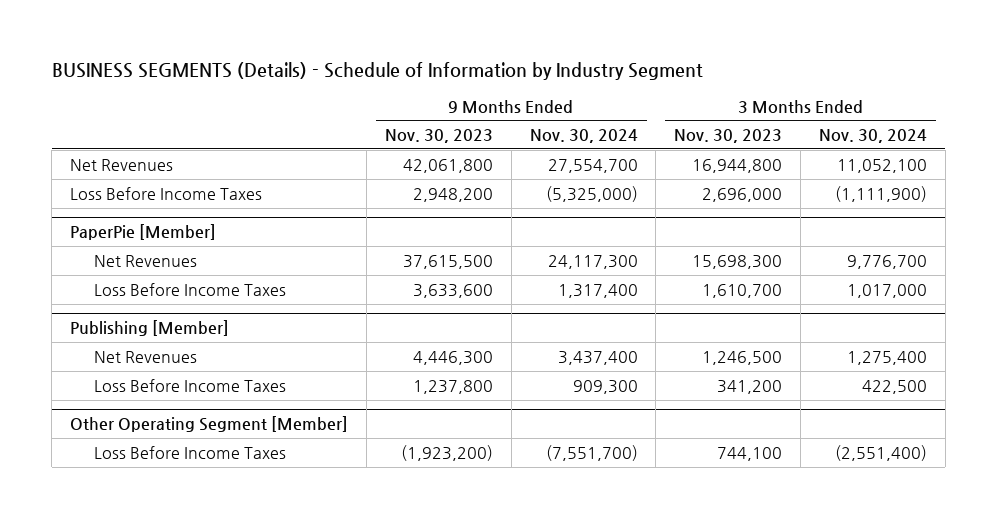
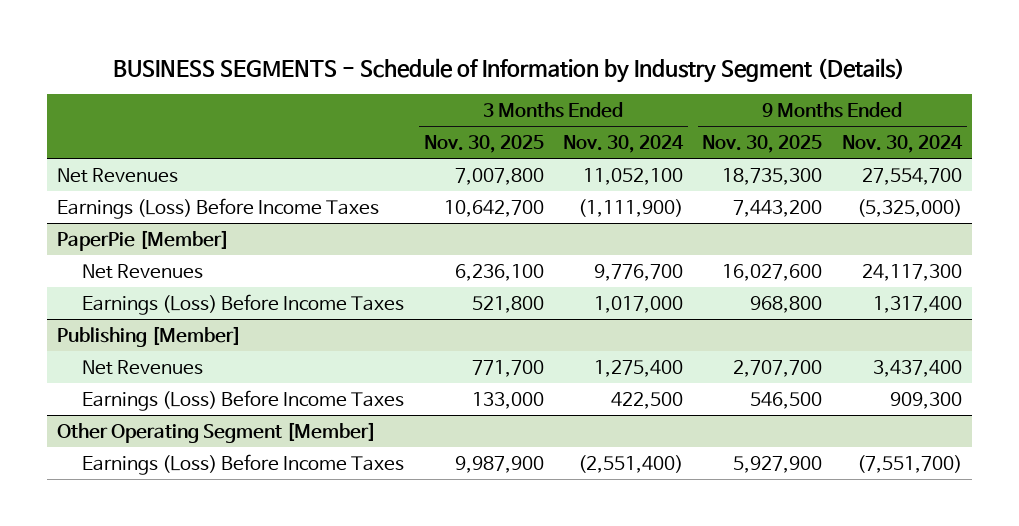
[51,62,703,81] BUSINESS SEGMENTS (Details) - Schedule of Information by Industry Segment -> [113,57,906,83] BUSINESS SEGMENTS - Schedule of Information by Industry Segment (Details)
[384,129,493,144] Nov. 30, 2023 -> none
[674,129,783,144] Nov. 30, 2023 -> none
none -> [423,134,544,153] Nov. 30, 2025
none -> [702,134,823,153] Nov. 30, 2025
[70,186,263,200] Loss Before Income Taxes -> [56,197,379,219] Earnings (Loss) Before Income Taxes
[94,282,287,296] Loss Before Income Taxes -> [82,293,405,315] Earnings (Loss) Before Income Taxes
[94,378,287,392] Loss Before Income Taxes -> [82,389,405,411] Earnings (Loss) Before Income Taxes
[94,445,287,459] Loss Before Income Taxes -> [82,453,405,475] Earnings (Loss) Before Income Taxes

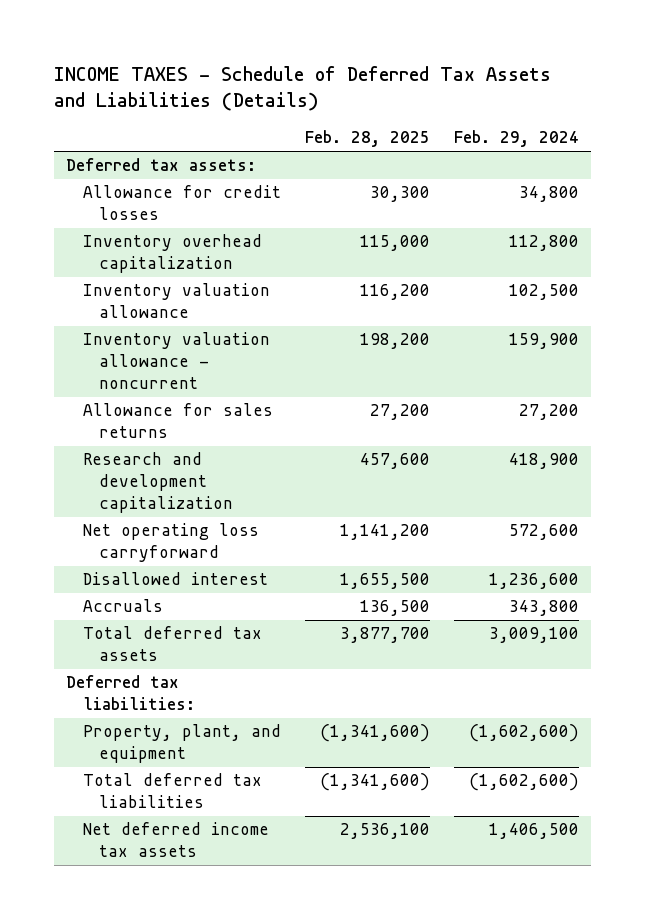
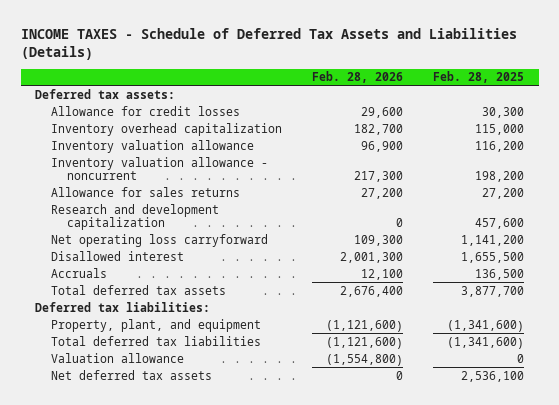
[453,130,579,148] Feb. 29, 2024 -> none
none -> [312,71,404,84] Feb. 28, 2026
none -> [51,352,185,363] Valuation allowance
[82,822,269,858] Net deferred income tax assets -> [51,369,213,380] Net deferred tax assets

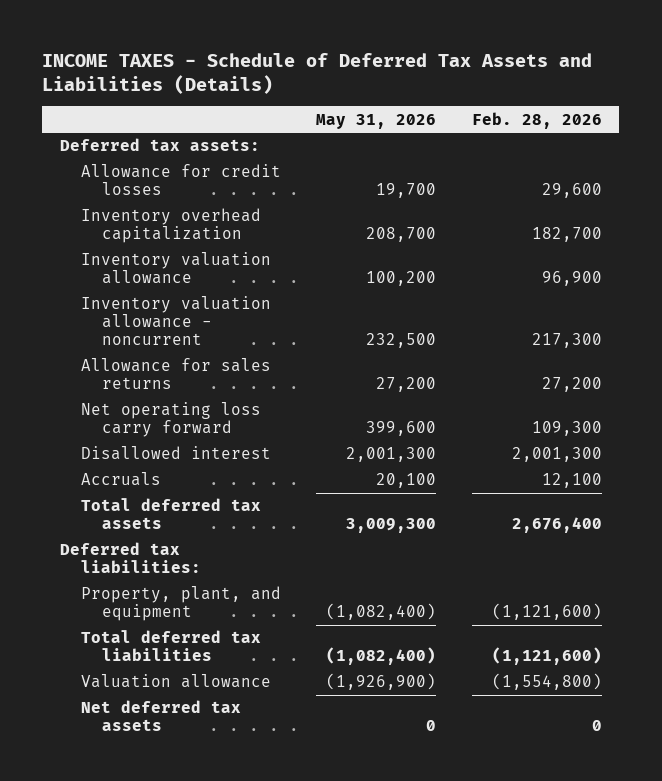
[432,71,524,84] Feb. 28, 2025 -> none
none -> [316,113,437,129] May 31, 2026
[51,203,220,231] Research and development capitalization -> none
[51,233,269,247] Net operating loss carryforward -> [81,402,262,438] Net operating loss carry forward

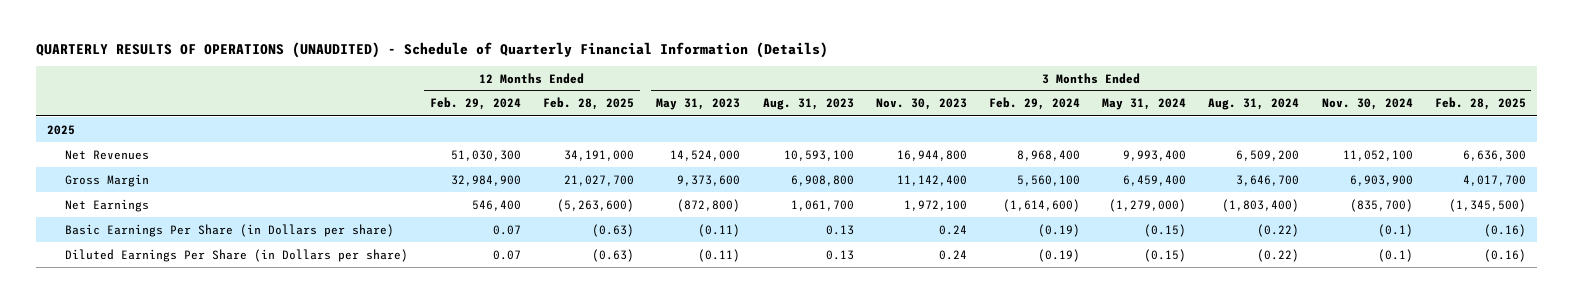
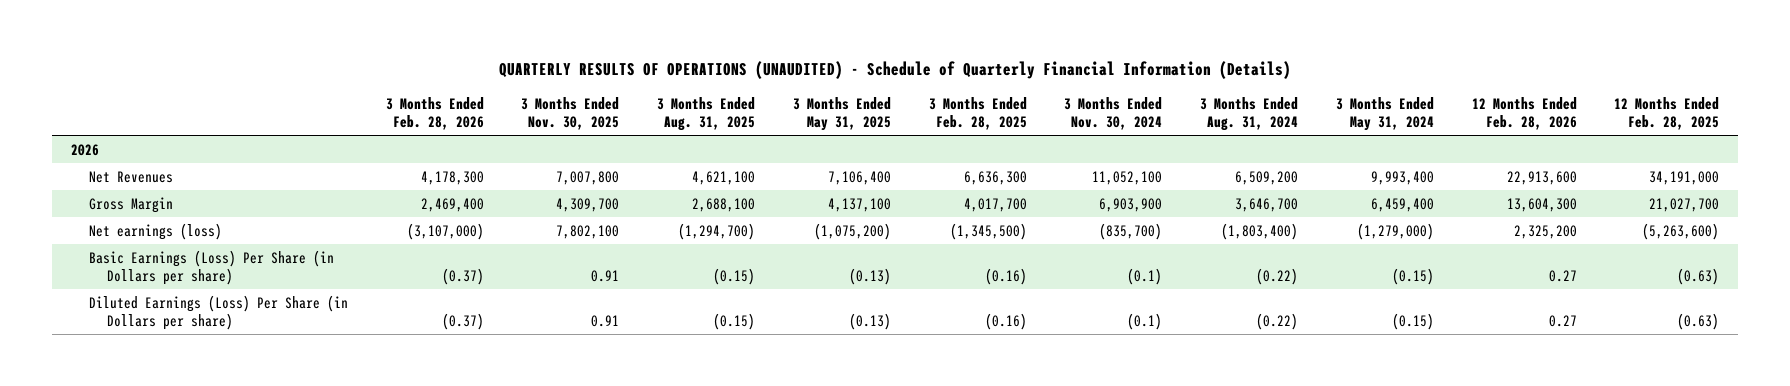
[429,97,521,111] Feb. 29, 2024 -> none
[656,98,741,111] May 31, 2023 -> none
[762,98,854,111] Aug. 31, 2023 -> none
[875,98,967,111] Nov. 30, 2023 -> none
[989,97,1081,111] Feb. 29, 2024 -> none
none -> [385,96,484,130] 3 Months Ended Feb. 28, 2026
none -> [521,96,620,130] 3 Months Ended Nov. 30, 2025
none -> [657,96,756,131] 3 Months Ended Aug. 31, 2025
none -> [792,96,891,131] 3 Months Ended May 31, 2025
none -> [1471,96,1577,130] 12 Months Ended Feb. 28, 2026
[46,124,75,135] 2025 -> none
none -> [70,143,99,156] 2026
[64,198,149,212] Net Earnings -> [88,222,222,240] Net earnings (loss)
[64,223,394,237] Basic Earnings Per Share (in Dollars per share) -> [88,249,334,285] Basic Earnings (Loss) Per Share (in Dollars per share)
[64,248,408,262] Diluted Earnings Per Share (in Dollars per share) -> [88,294,348,330] Diluted Earnings (Loss) Per Share (in Dollars per share)

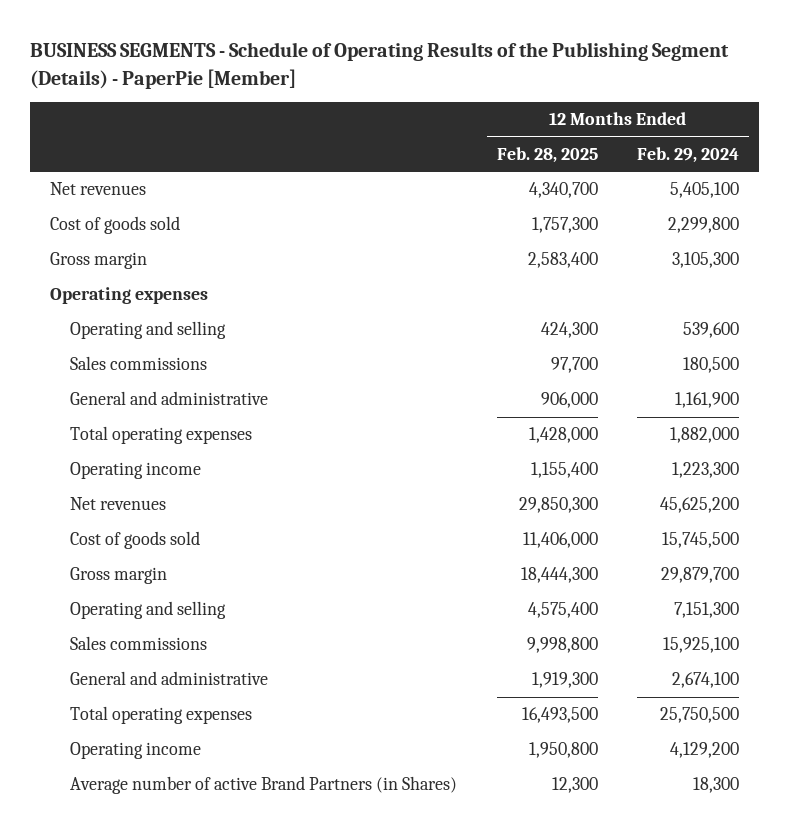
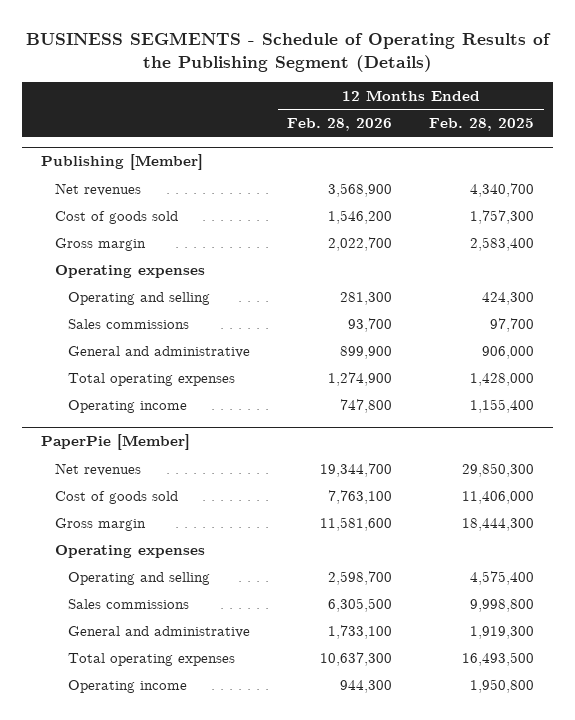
[30,42,730,89] BUSINESS SEGMENTS - Schedule of Operating Results of the Publishing Segment (Details) - PaperPie [Member] -> [25,32,551,72] BUSINESS SEGMENTS - Schedule of Operating Results of the Publishing Segment (Details)
[636,146,739,163] Feb. 29, 2024 -> none
none -> [287,118,393,132] Feb. 28, 2026
none -> [41,153,204,170] Publishing [Member]
none -> [41,433,191,450] PaperPie [Member]
none -> [54,544,205,558] Operating expenses
[70,776,458,795] Average number of active Brand Partners (in Shares) -> none

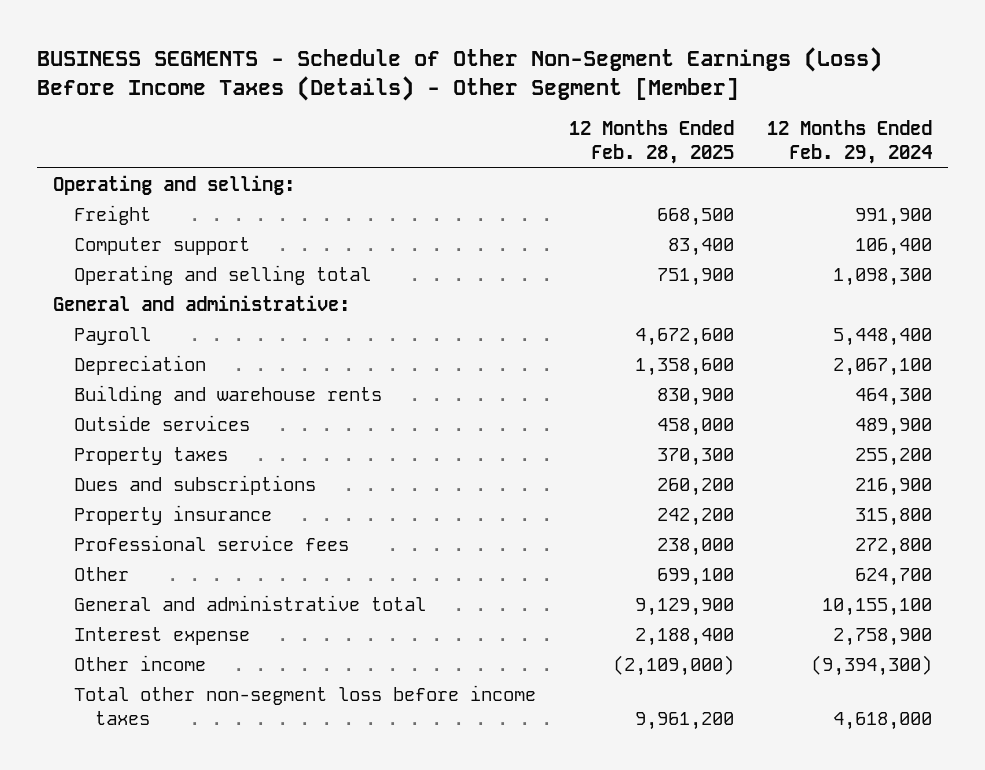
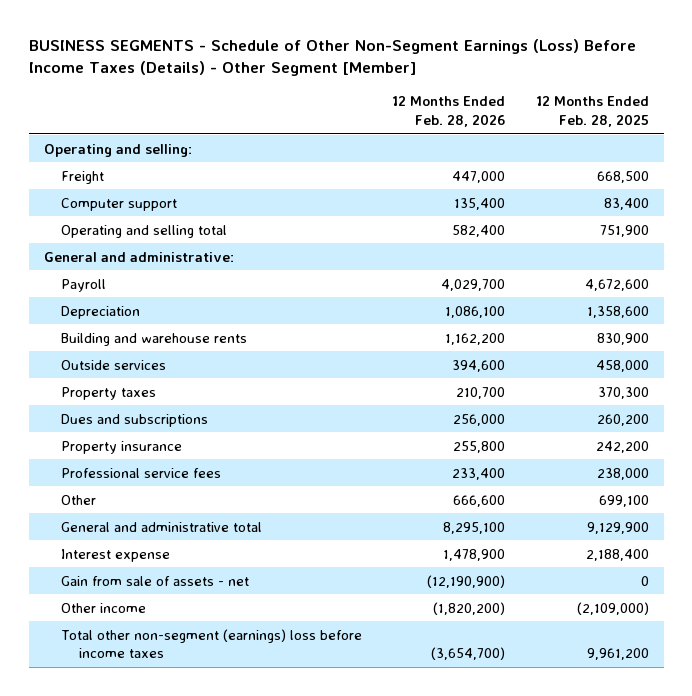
[766,119,932,165] 12 Months Ended Feb. 29, 2024 -> none
none -> [392,96,506,127] 12 Months Ended Feb. 28, 2026
none -> [61,575,250,586] Gain from sale of assets - net
[73,684,536,725] Total other non-segment loss before income taxes -> [61,628,363,658] Total other non-segment (earnings) loss before income taxes

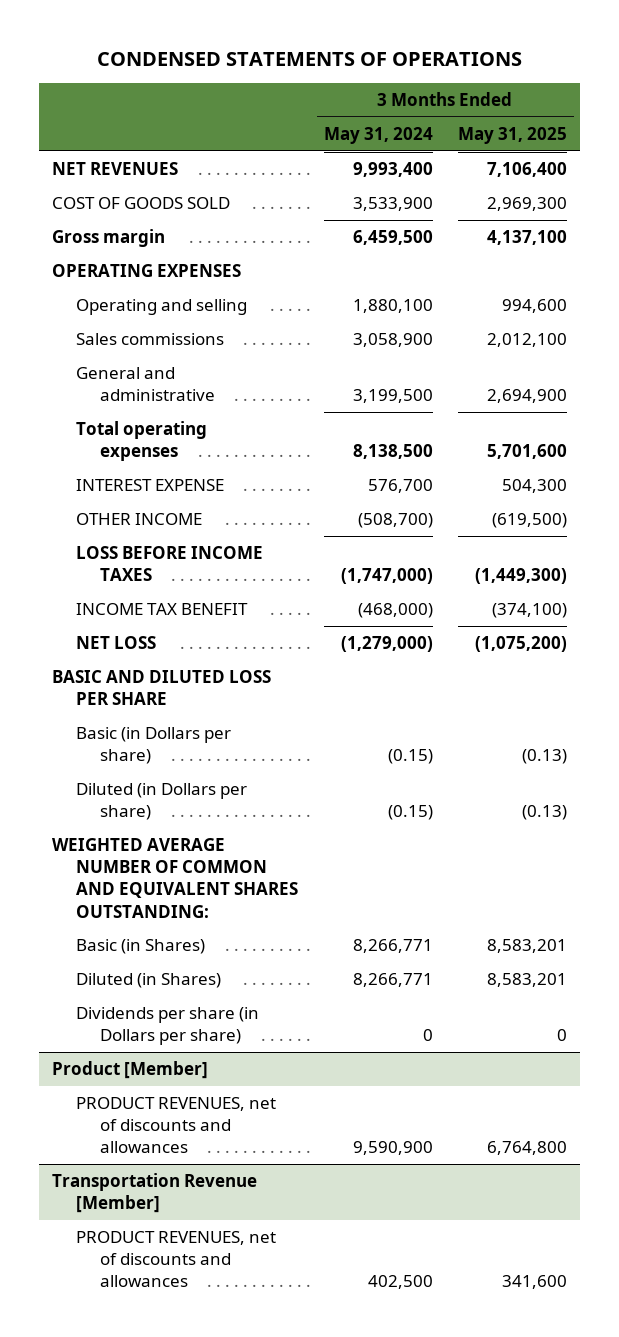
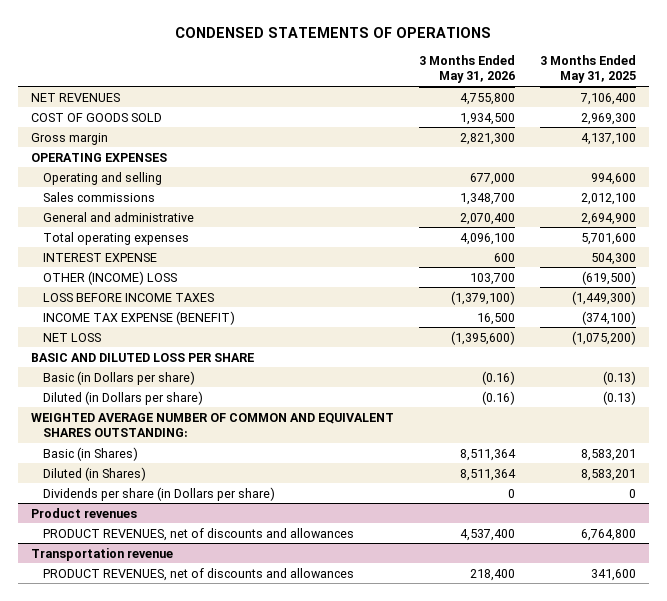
[323,126,433,144] May 31, 2024 -> none
none -> [418,54,515,84] 3 Months Ended May 31, 2026
[75,513,202,526] OTHER INCOME -> [42,270,177,285] OTHER (INCOME) LOSS
[75,603,248,616] INCOME TAX BENEFIT -> [42,310,235,325] INCOME TAX EXPENSE (BENEFIT)
[52,1061,209,1080] Product [Member] -> [30,507,137,518] Product revenues
[52,1173,258,1214] Transportation Revenue [Member] -> [30,547,173,561] Transportation revenue

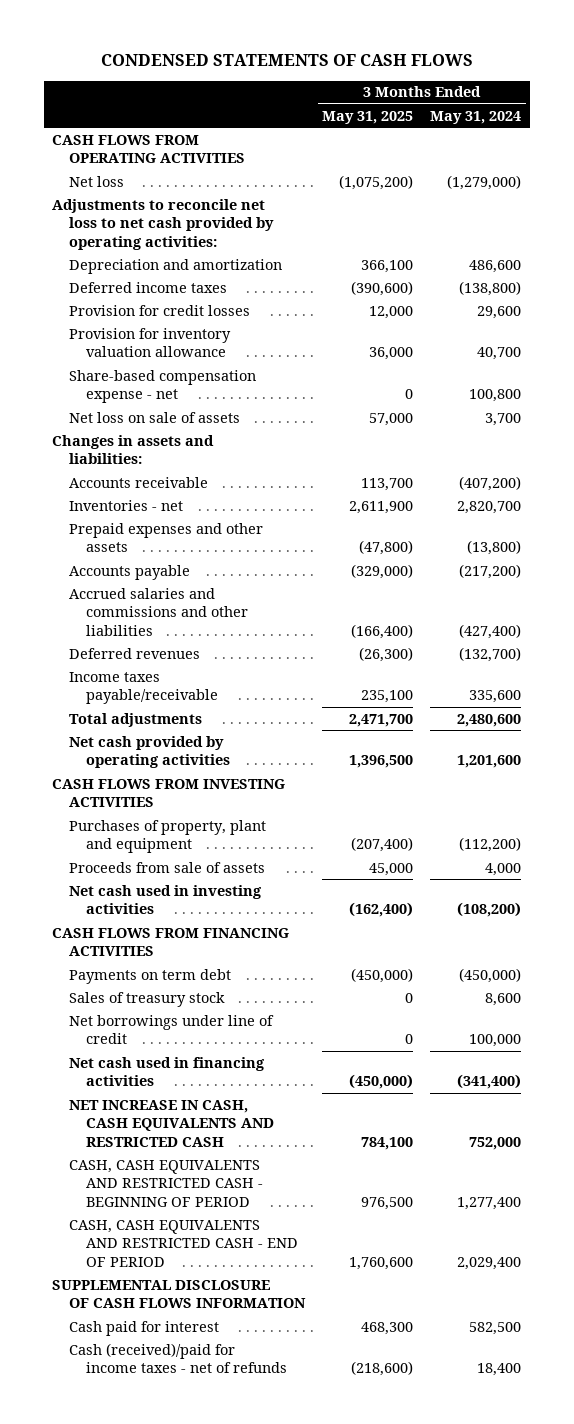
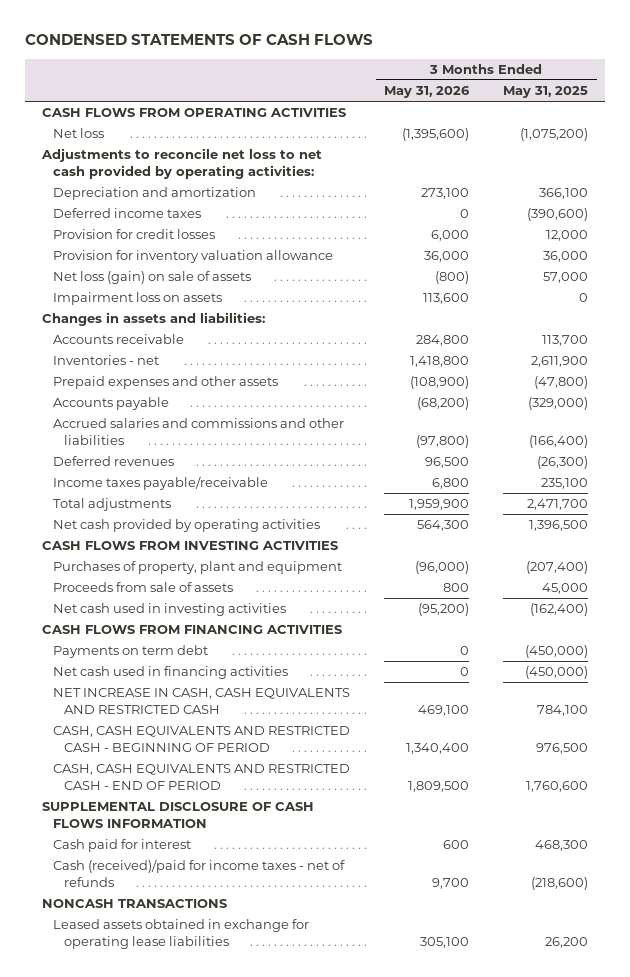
[430,110,522,124] May 31, 2024 -> none
none -> [384,86,471,99] May 31, 2026
[68,369,256,404] Share-based compensation expense - net -> none
[68,411,240,423] Net loss on sale of assets -> [53,271,252,285] Net loss (gain) on sale of assets
none -> [53,292,223,306] Impairment loss on assets
[68,991,225,1007] Sales of treasury stock -> none
[68,1014,274,1045] Net borrowings under line of credit -> none
none -> [41,899,227,909] NONCASH TRANSACTIONS
none -> [53,919,310,949] Leased assets obtained in exchange for operating lease liabilities

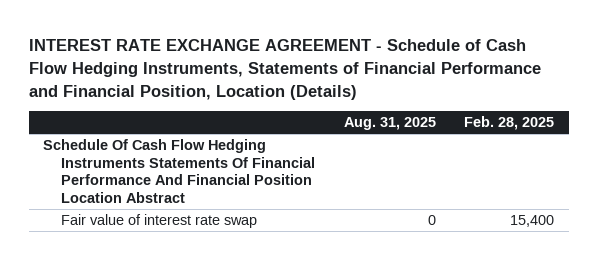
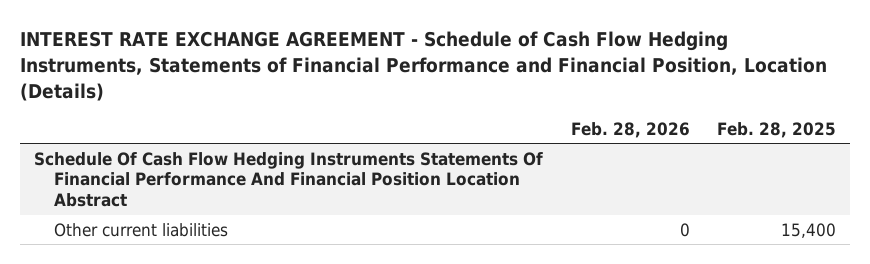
[343,117,436,131] Aug. 31, 2025 -> none
none -> [570,121,690,138] Feb. 28, 2026
[61,213,258,228] Fair value of interest rate swap -> [53,222,228,237] Other current liabilities

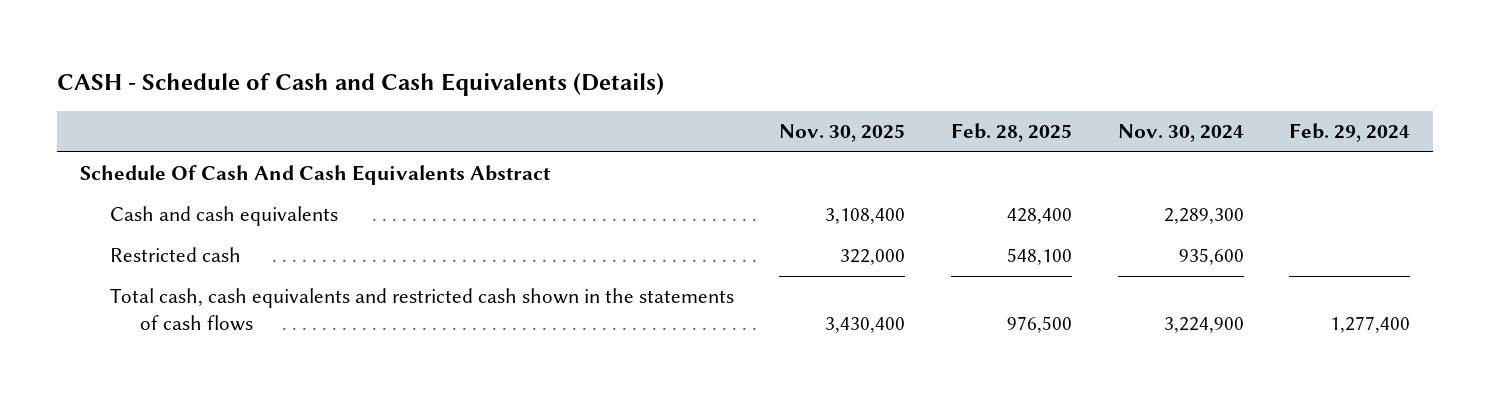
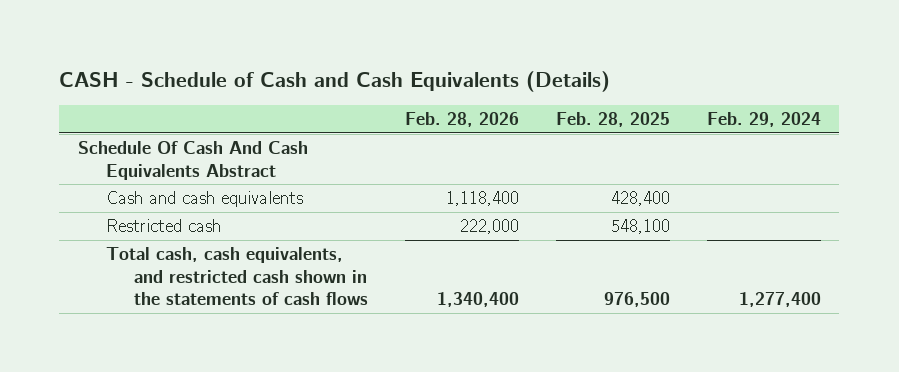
[779,124,906,143] Nov. 30, 2025 -> none
[1117,124,1244,143] Nov. 30, 2024 -> none
none -> [404,111,519,127] Feb. 28, 2026
[109,288,734,332] Total cash, cash equivalents and restricted cash shown in the statements of cash flows -> [105,247,368,306] Total cash, cash equivalents, and restricted cash shown in the statements of cash flows

